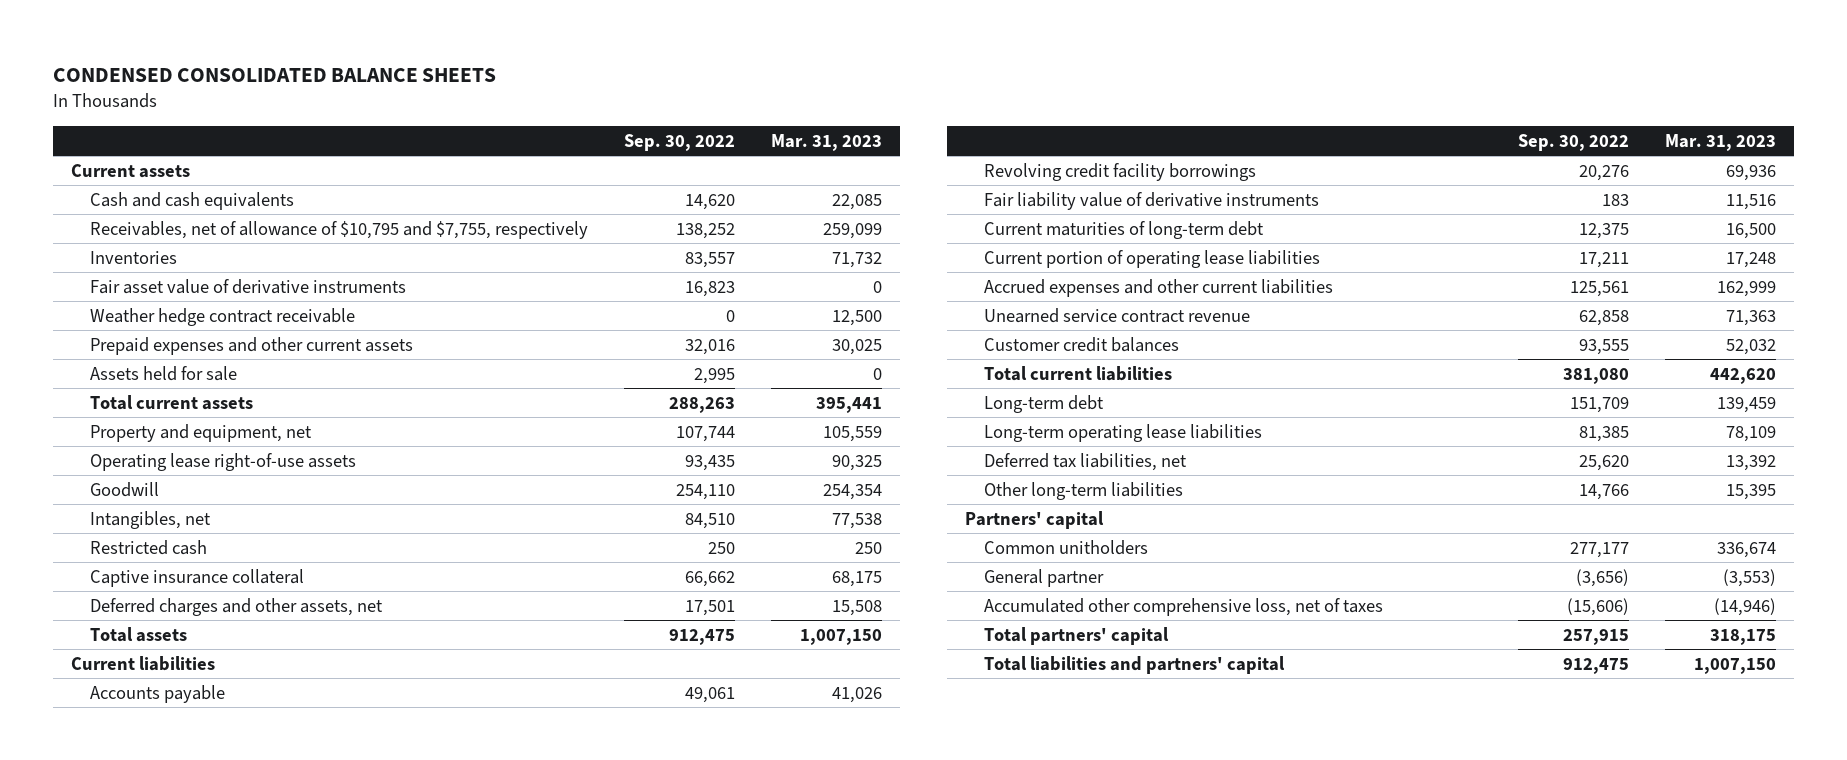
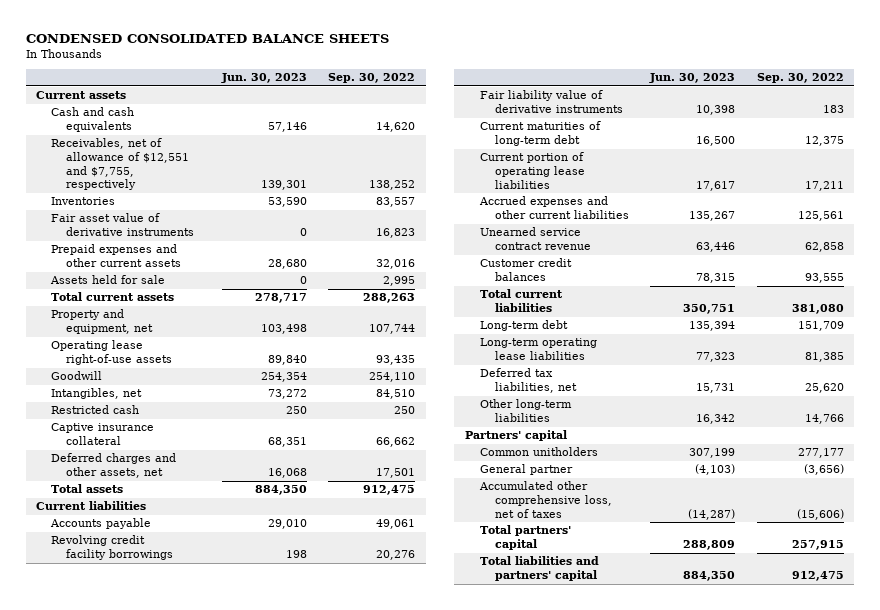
[770,133,882,151] Mar. 31, 2023 -> none
none -> [220,73,307,84] Jun. 30, 2023
[90,220,589,239] Receivables, net of allowance of $10,795 and $7,755, respectively -> [51,138,190,191] Receivables, net of allowance of $12,551 and $7,755, respectively
[90,307,356,326] Weather hedge contract receivable -> none

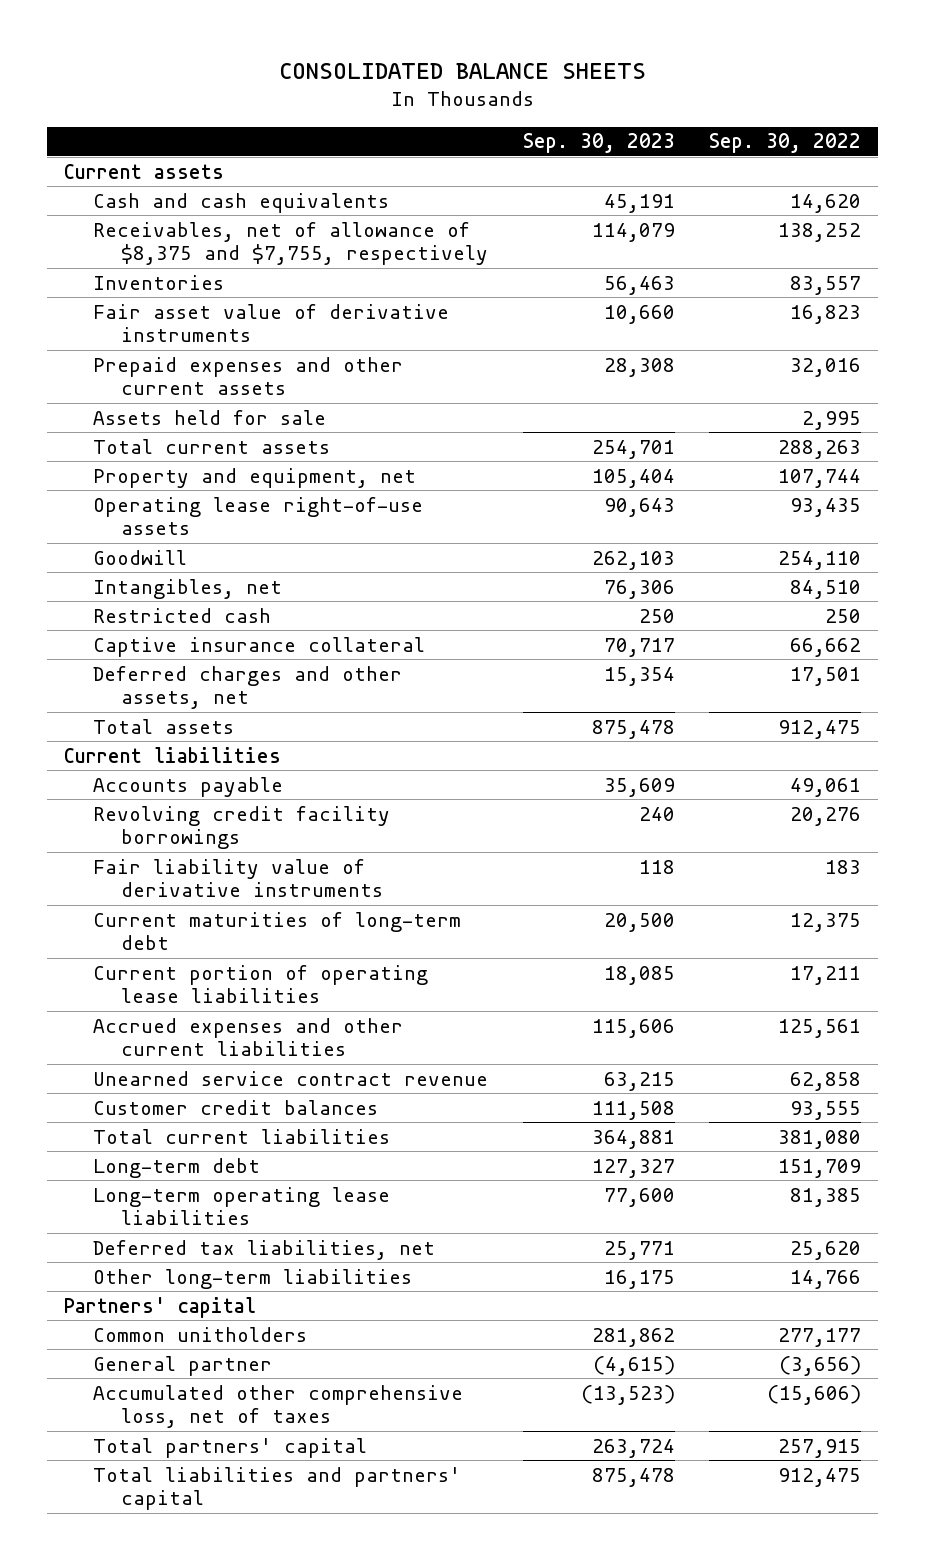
[25,33,389,43] CONDENSED CONSOLIDATED BALANCE SHEETS -> [278,62,646,79] CONSOLIDATED BALANCE SHEETS
[220,73,307,84] Jun. 30, 2023 -> none
none -> [522,133,675,154] Sep. 30, 2023
[51,138,190,191] Receivables, net of allowance of $12,551 and $7,755, respectively -> [92,221,489,266] Receivables, net of allowance of $8,375 and $7,755, respectively

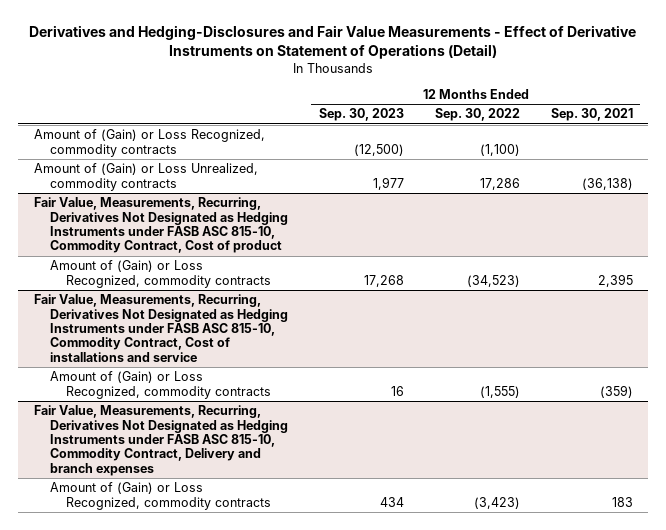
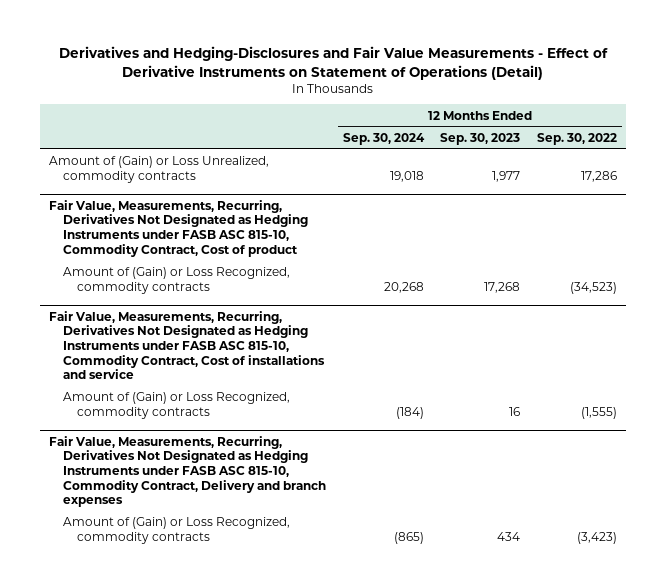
[550,108,633,122] Sep. 30, 2021 -> none
none -> [342,132,425,145] Sep. 30, 2024
[33,129,265,157] Amount of (Gain) or Loss Recognized, commodity contracts -> none

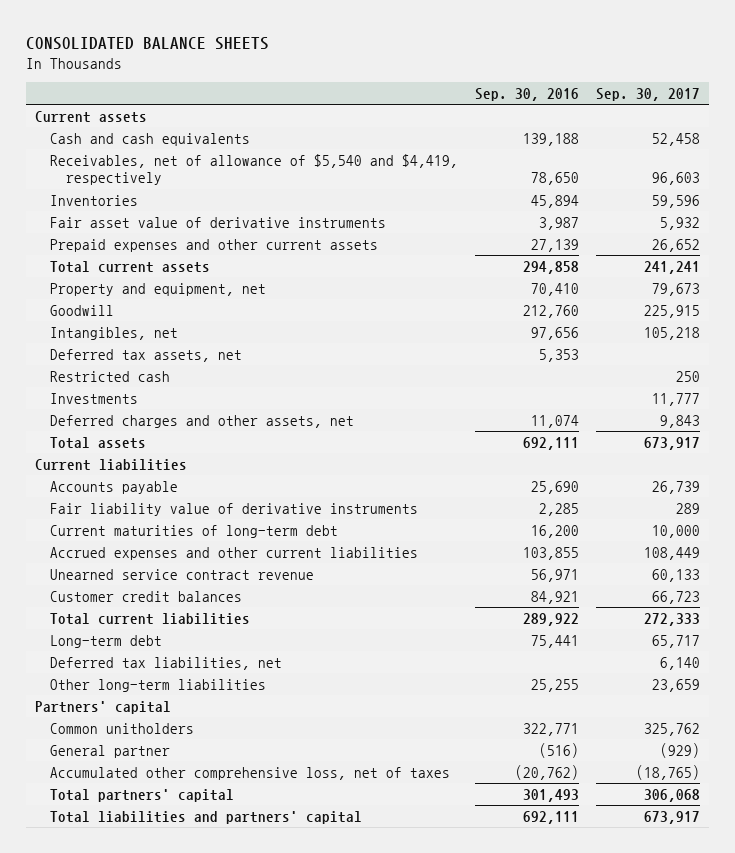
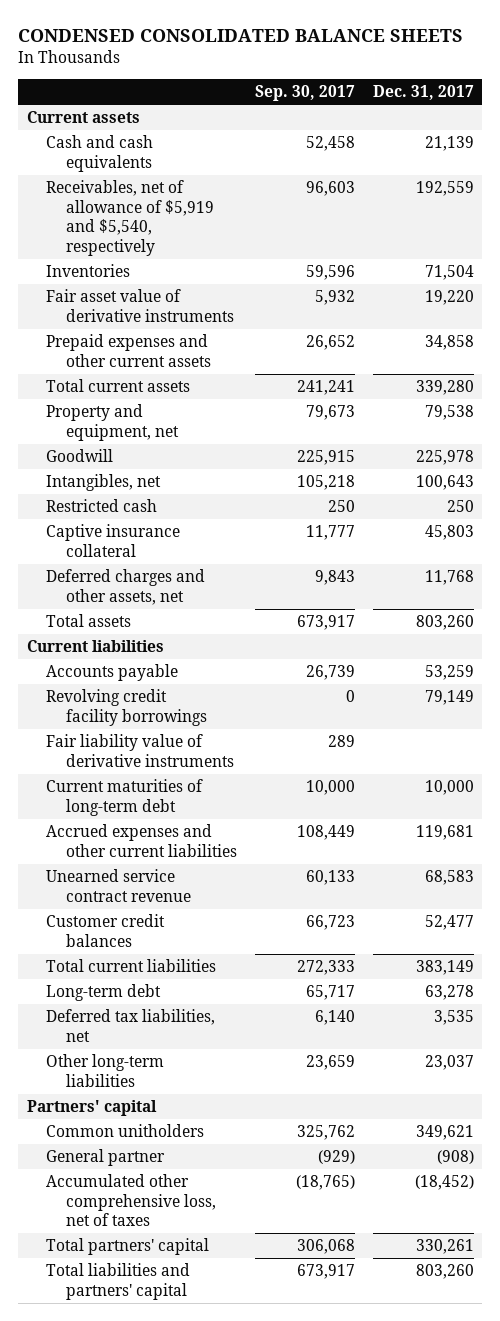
[26,37,270,51] CONSOLIDATED BALANCE SHEETS -> [17,29,463,43] CONDENSED CONSOLIDATED BALANCE SHEETS
[475,87,580,101] Sep. 30, 2016 -> none
none -> [372,85,474,101] Dec. 31, 2017
[50,153,459,186] Receivables, net of allowance of $5,540 and $4,419, respectively -> [46,180,214,257] Receivables, net of allowance of $5,919 and $5,540, respectively
[50,348,243,362] Deferred tax assets, net -> none
[50,392,139,404] Investments -> [46,524,181,557] Captive insurance collateral
none -> [46,689,207,726] Revolving credit facility borrowings

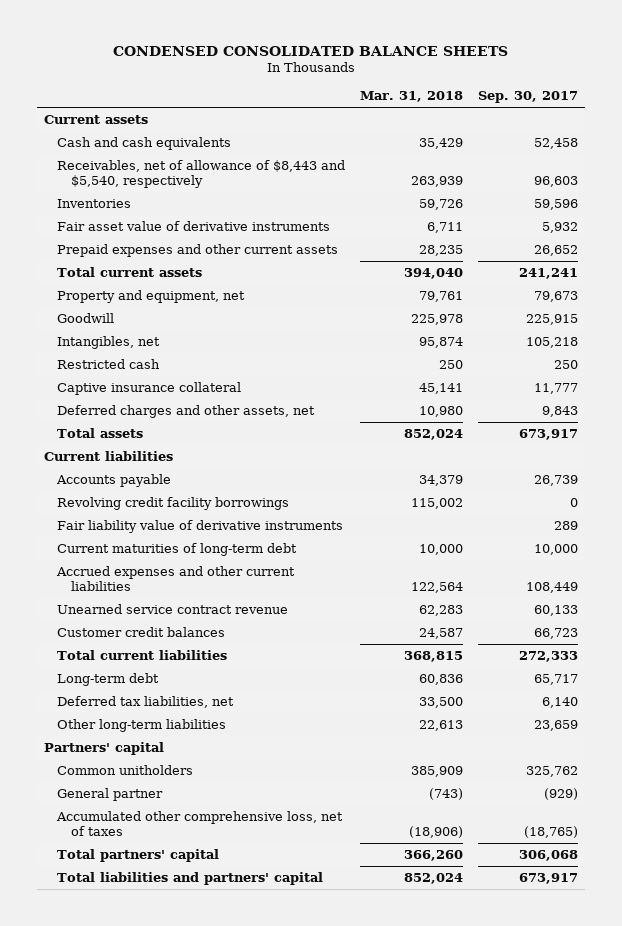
[372,85,474,101] Dec. 31, 2017 -> none
none -> [360,91,464,103] Mar. 31, 2018
[46,180,214,257] Receivables, net of allowance of $5,919 and $5,540, respectively -> [57,159,346,188] Receivables, net of allowance of $8,443 and $5,540, respectively

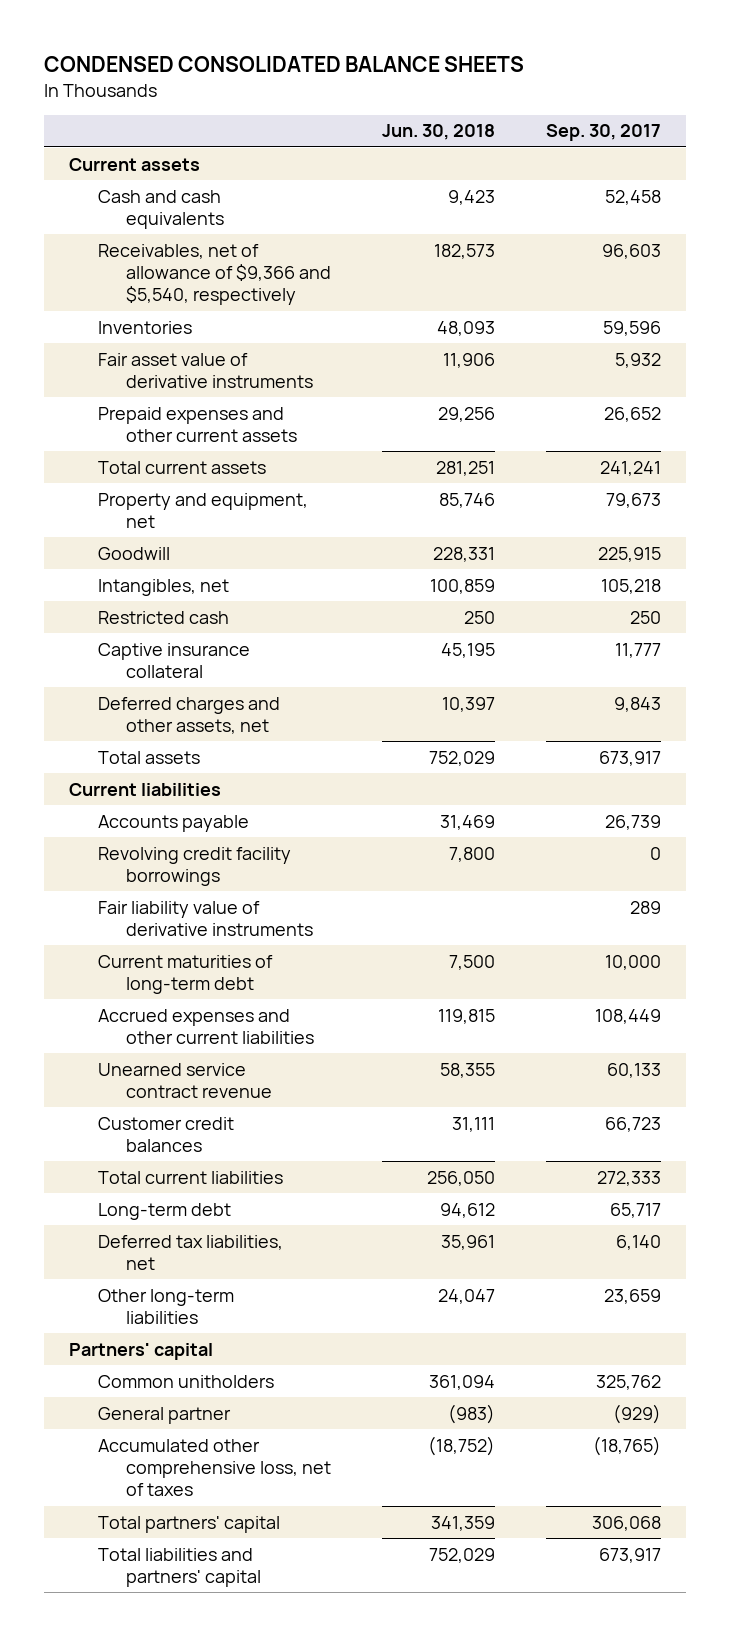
[360,91,464,103] Mar. 31, 2018 -> none
none -> [382,124,496,141] Jun. 30, 2018
[57,159,346,188] Receivables, net of allowance of $8,443 and $5,540, respectively -> [97,243,332,306] Receivables, net of allowance of $9,366 and $5,540, respectively

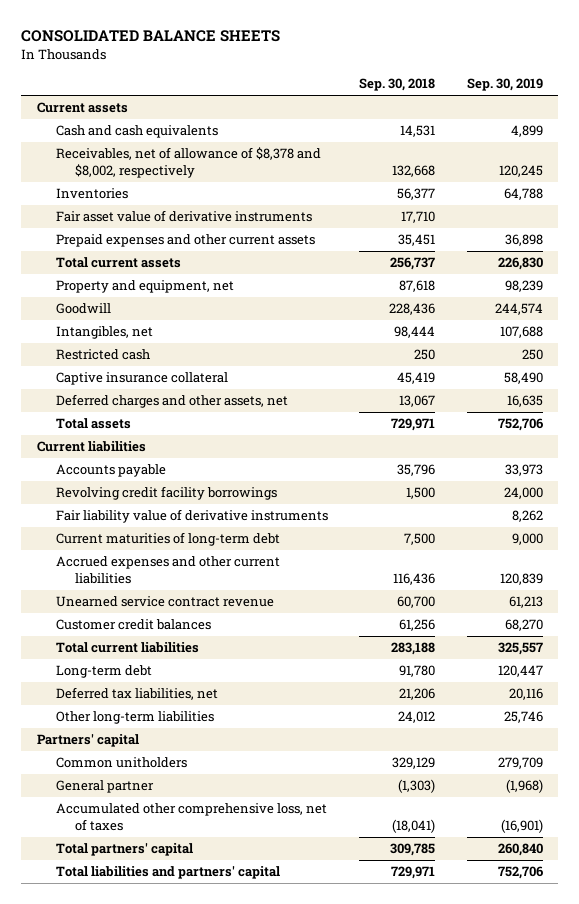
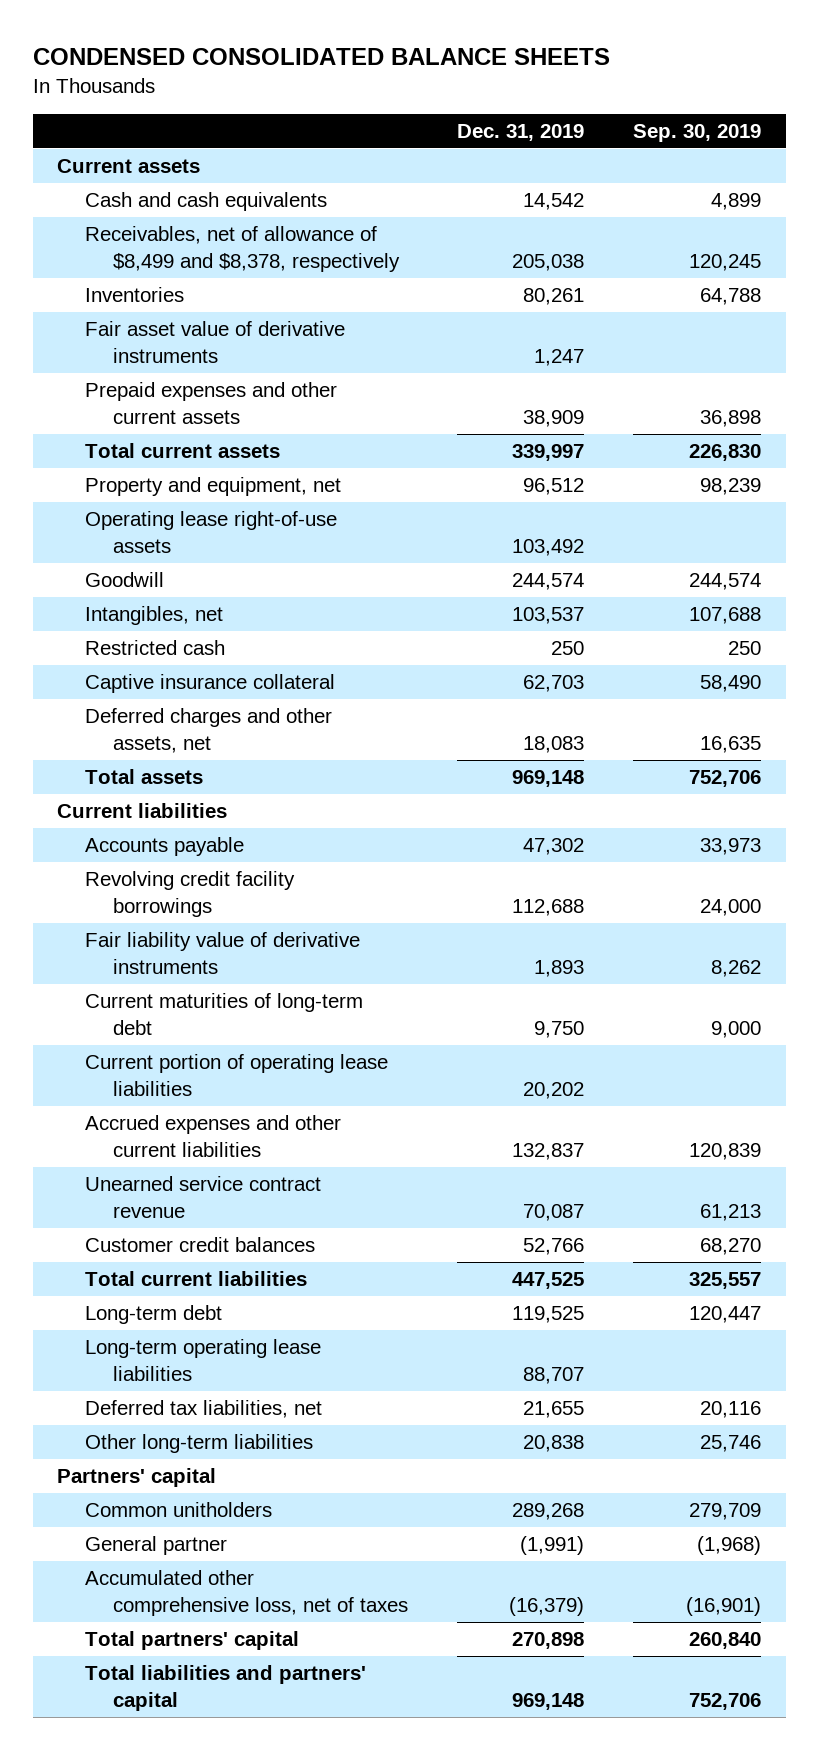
[20,30,280,43] CONSOLIDATED BALANCE SHEETS -> [32,48,610,66] CONDENSED CONSOLIDATED BALANCE SHEETS
[359,78,436,92] Sep. 30, 2018 -> none
none -> [457,123,585,141] Dec. 31, 2019
[55,147,321,179] Receivables, net of allowance of $8,378 and $8,002, respectively -> [85,226,401,272] Receivables, net of allowance of $8,499 and $8,378, respectively
none -> [85,511,338,553] Operating lease right-of-use assets
none -> [85,1054,389,1096] Current portion of operating lease liabilities
none -> [85,1339,322,1381] Long-term operating lease liabilities

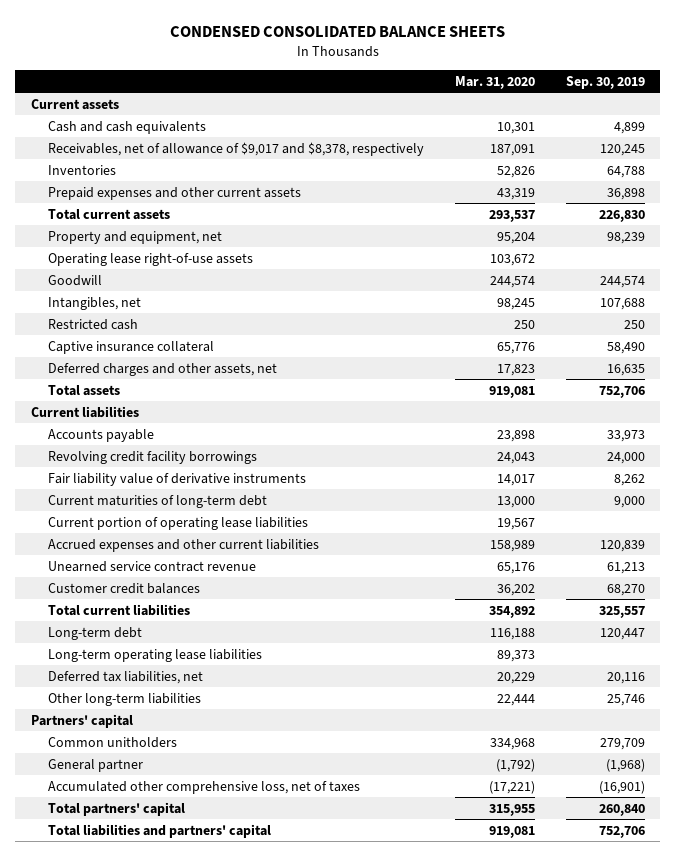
[457,123,585,141] Dec. 31, 2019 -> none
none -> [454,76,535,90] Mar. 31, 2020
[85,226,401,272] Receivables, net of allowance of $8,499 and $8,378, respectively -> [48,141,425,156] Receivables, net of allowance of $9,017 and $8,378, respectively
[85,321,346,363] Fair asset value of derivative instruments -> none

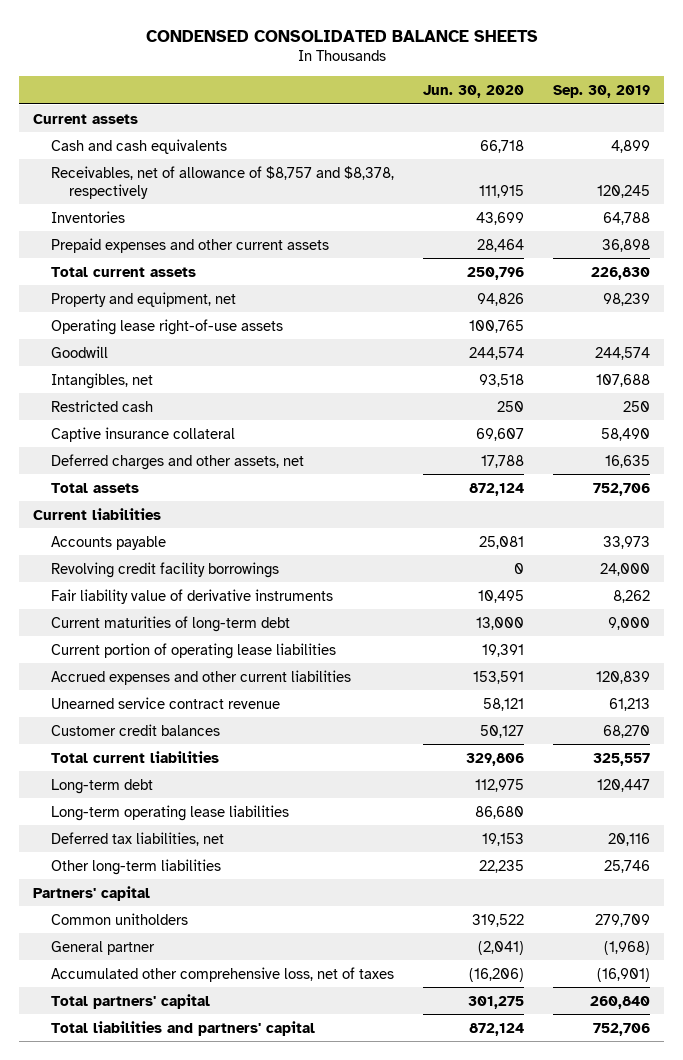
[454,76,535,90] Mar. 31, 2020 -> none
none -> [422,84,524,98] Jun. 30, 2020
[48,141,425,156] Receivables, net of allowance of $9,017 and $8,378, respectively -> [51,165,395,199] Receivables, net of allowance of $8,757 and $8,378, respectively

